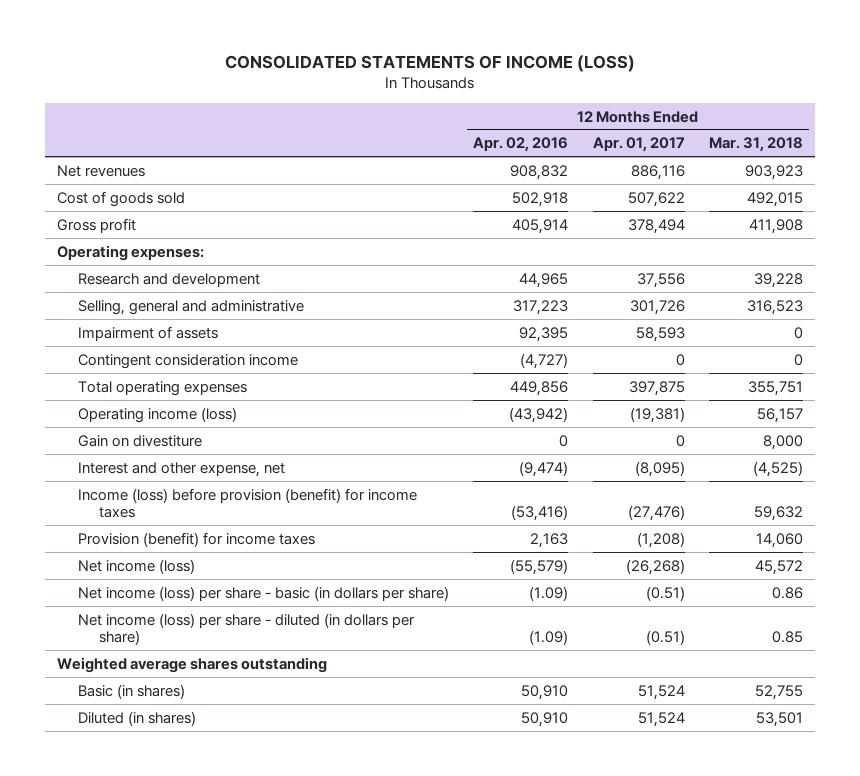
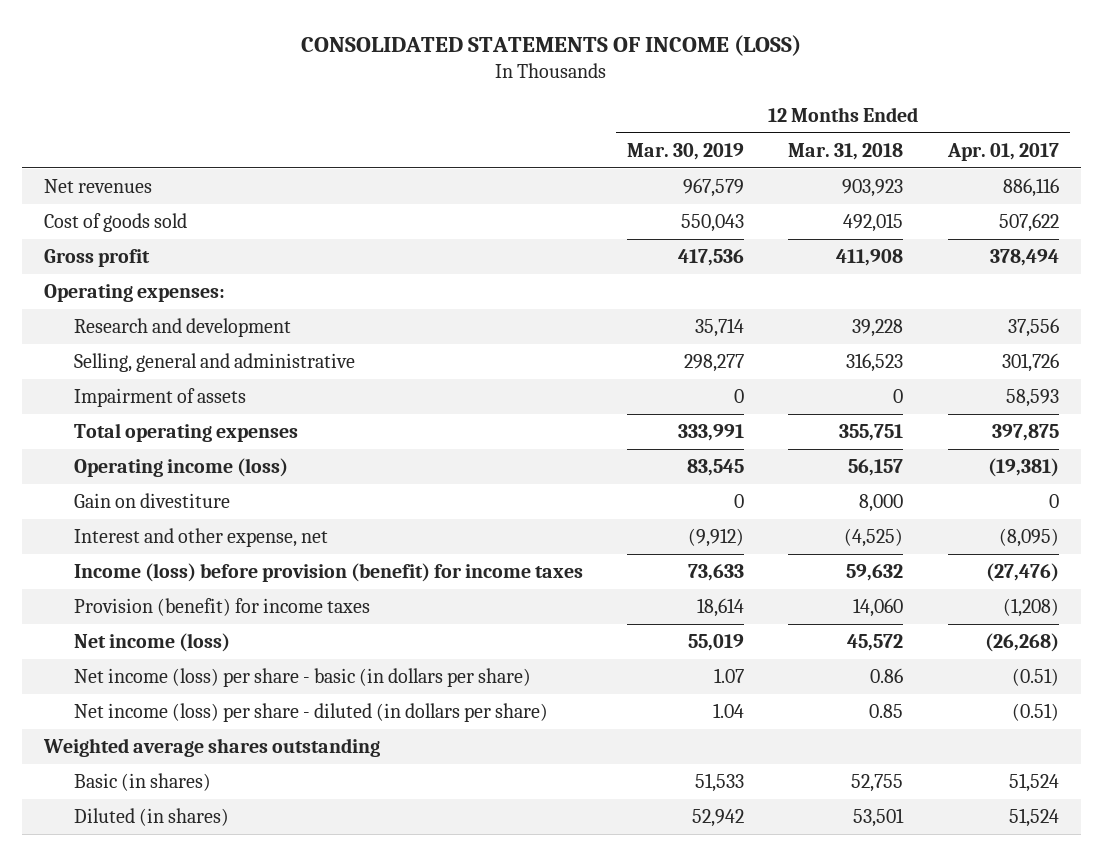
[473,137,569,153] Apr. 02, 2016 -> none
none -> [627,142,745,160] Mar. 30, 2019
[77,353,298,369] Contingent consideration income -> none

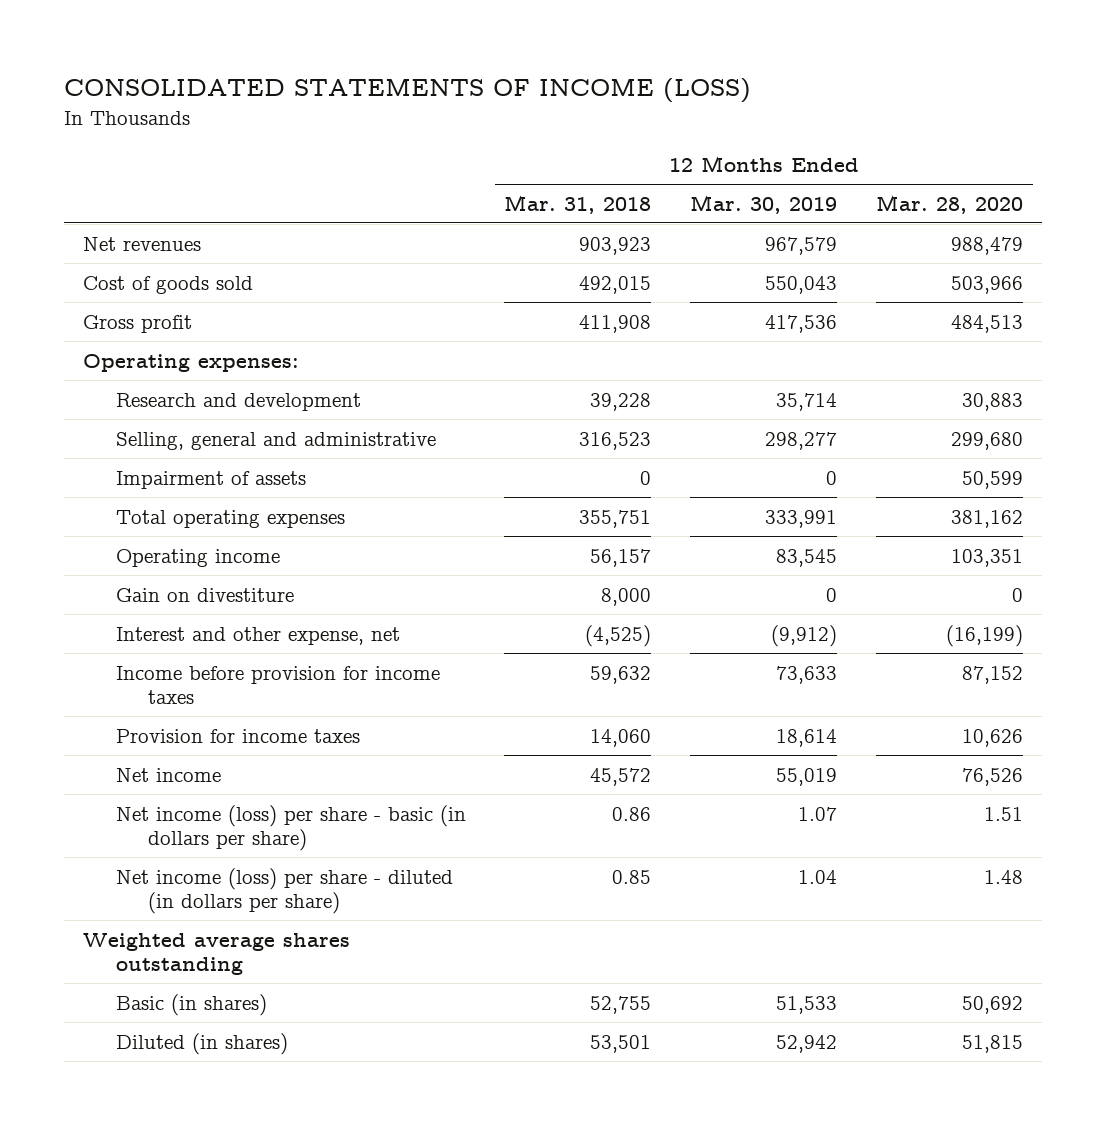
[946,142,1059,161] Apr. 01, 2017 -> none
none -> [875,194,1023,214] Mar. 28, 2020
[74,458,289,478] Operating income (loss) -> [115,548,280,567] Operating income
[74,563,584,583] Income (loss) before provision (benefit) for income taxes -> [115,665,440,704] Income before provision for income taxes
[74,598,371,617] Provision (benefit) for income taxes -> [115,728,360,743] Provision for income taxes
[74,633,231,653] Net income (loss) -> [115,767,221,782] Net income

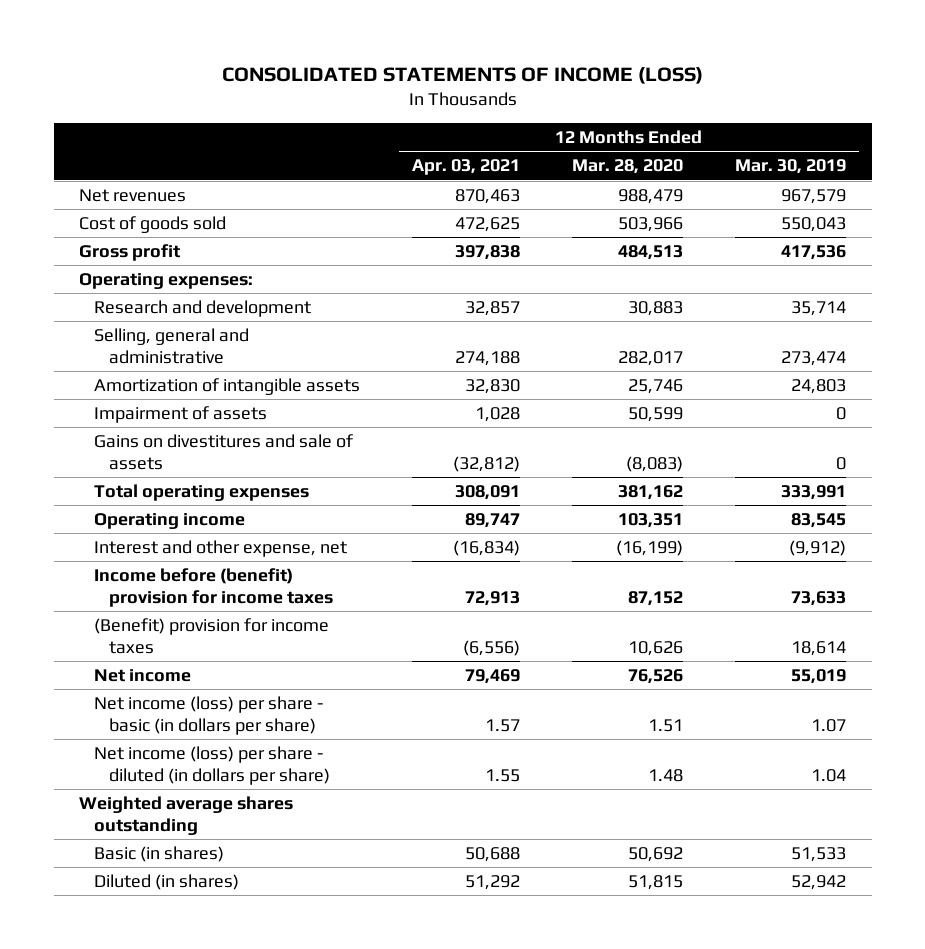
[504,194,652,214] Mar. 31, 2018 -> none
none -> [412,159,521,176] Apr. 03, 2021
[765,431,838,450] 298,277 -> [780,350,846,366] 273,474
[950,431,1023,450] 299,680 -> [617,350,683,366] 282,017
none -> [94,377,361,395] Amortization of intangible assets
none -> [94,433,354,470] Gains on divestitures and sale of assets
[115,587,294,602] Gain on divestiture -> none
[115,665,440,704] Income before provision for income taxes -> [94,567,333,607] Income before (benefit) provision for income taxes
[115,728,360,743] Provision for income taxes -> [94,617,330,654] (Benefit) provision for income taxes

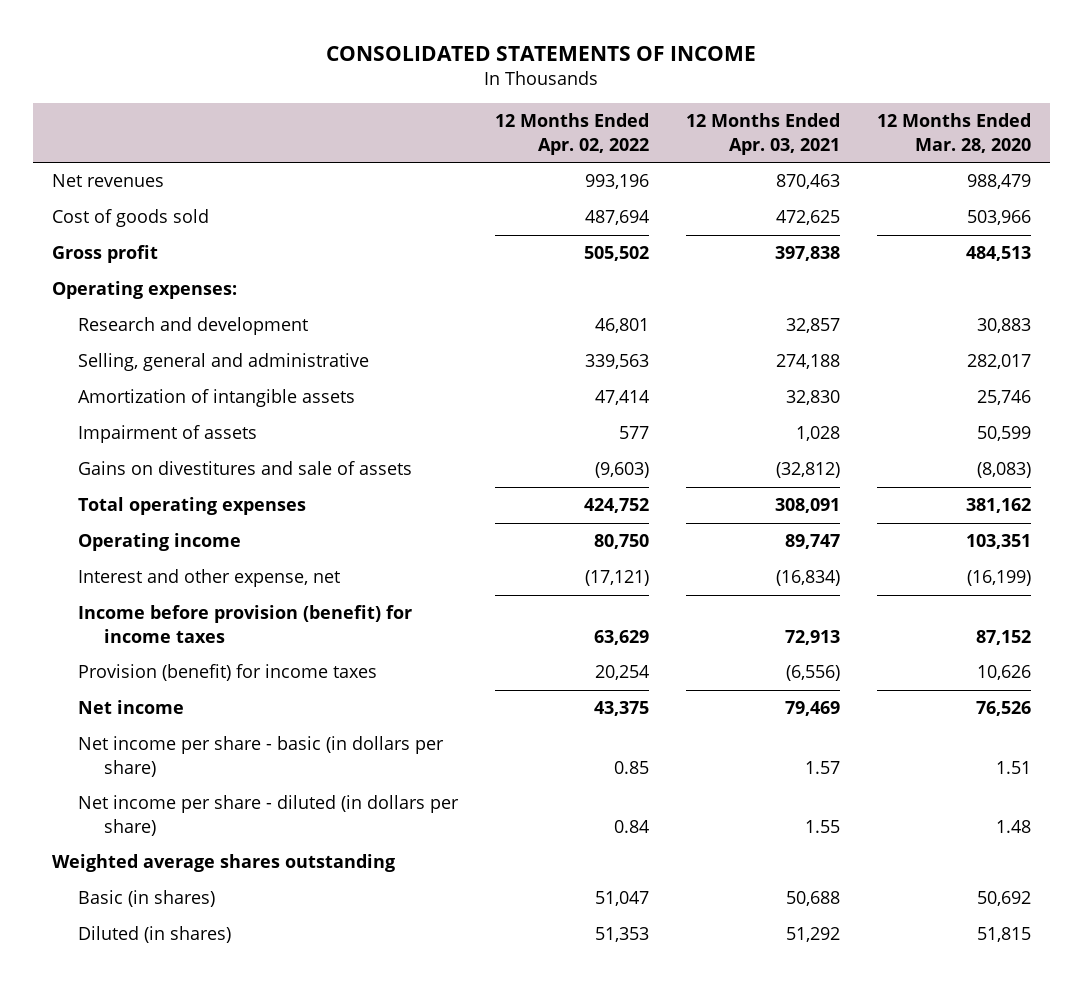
[221,67,703,85] CONSOLIDATED STATEMENTS OF INCOME (LOSS) -> [326,45,757,61] CONSOLIDATED STATEMENTS OF INCOME
[734,159,846,175] Mar. 30, 2019 -> none
none -> [495,113,650,155] 12 Months Ended Apr. 02, 2022
[94,567,333,607] Income before (benefit) provision for income taxes -> [78,605,413,643] Income before provision (benefit) for income taxes
[94,617,330,654] (Benefit) provision for income taxes -> [78,664,378,682] Provision (benefit) for income taxes
[94,695,324,735] Net income (loss) per share - basic (in dollars per share) -> [78,736,445,777] Net income per share - basic (in dollars per share)
[94,745,330,785] Net income (loss) per share - diluted (in dollars per share) -> [78,795,460,836] Net income per share - diluted (in dollars per share)

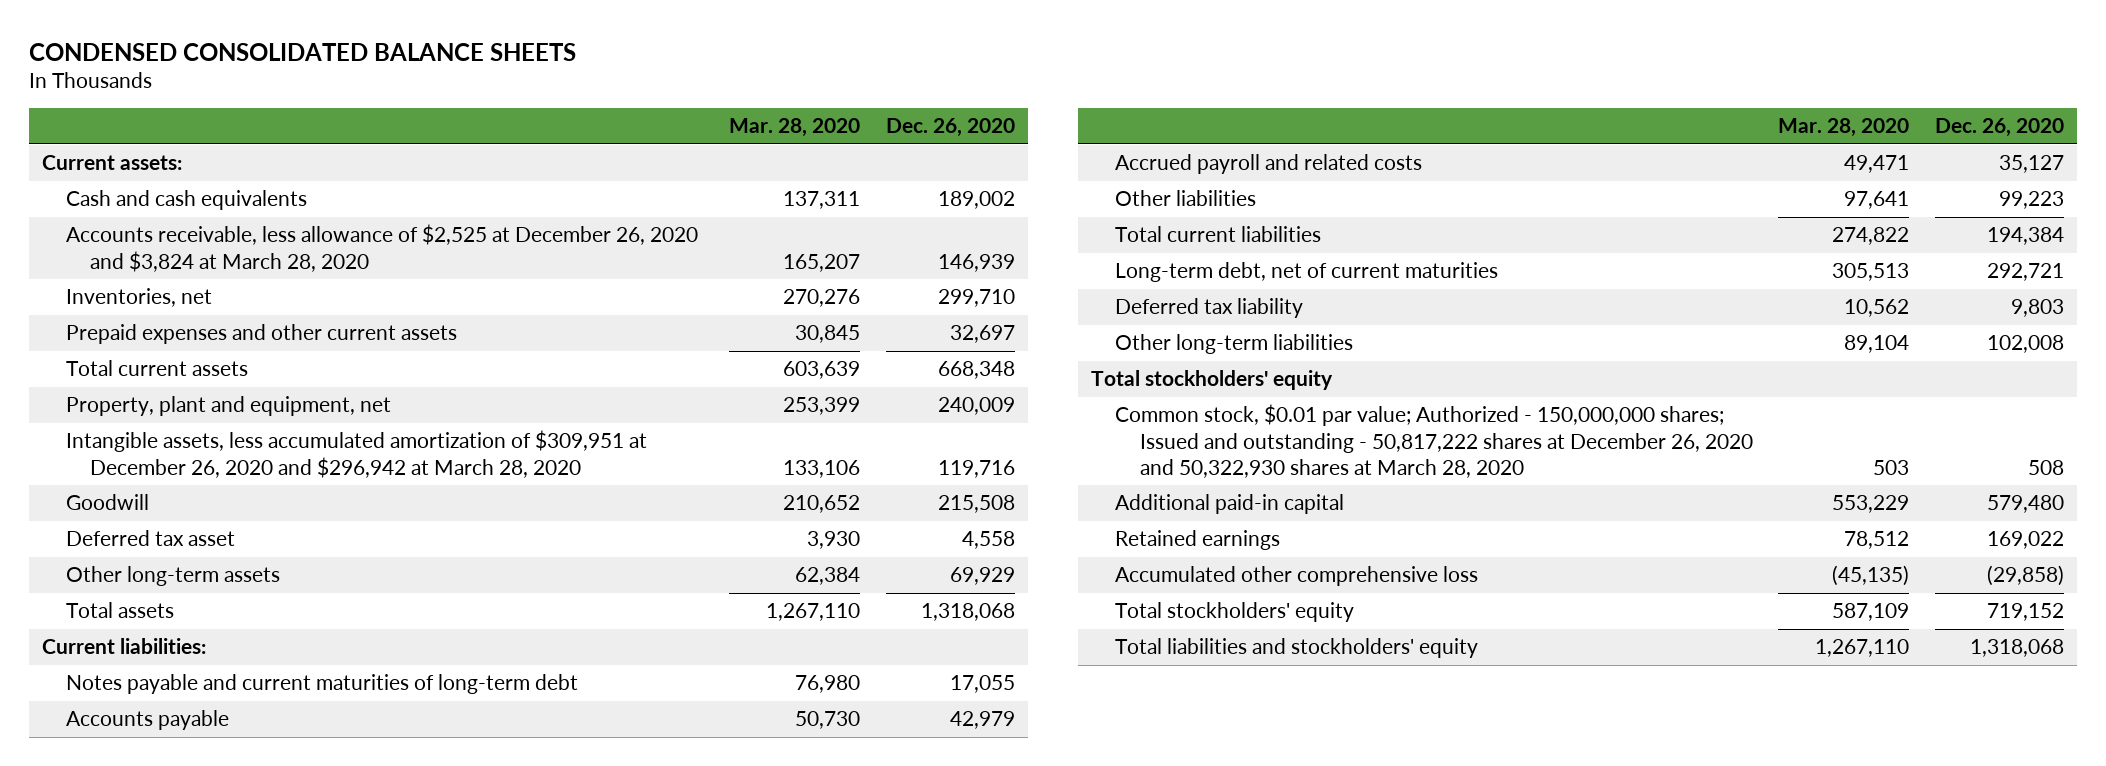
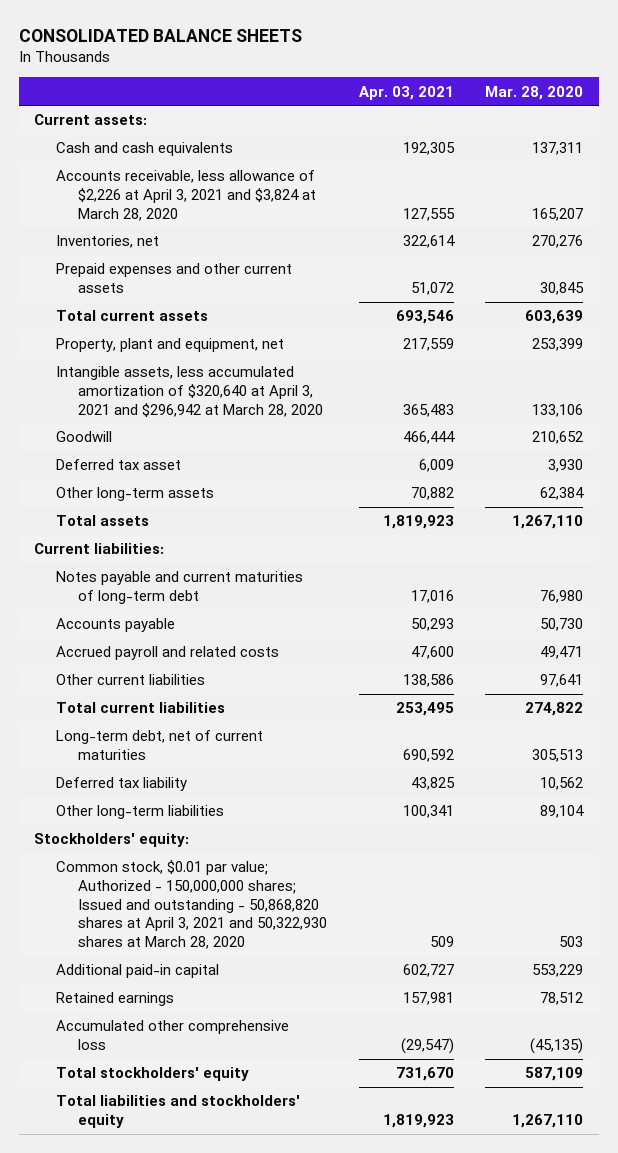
[29,42,577,61] CONDENSED CONSOLIDATED BALANCE SHEETS -> [18,28,302,42] CONSOLIDATED BALANCE SHEETS
[885,118,1015,138] Dec. 26, 2020 -> none
none -> [358,85,454,100] Apr. 03, 2021
[66,224,699,272] Accounts receivable, less allowance of $2,525 at December 26, 2020 and $3,824 at March 28, 2020 -> [56,170,317,221] Accounts receivable, less allowance of $2,226 at April 3, 2021 and $3,824 at March 28, 2020
[66,430,648,478] Intangible assets, less accumulated amortization of $309,951 at December 26, 2020 and $296,942 at March 28, 2020 -> [56,366,324,417] Intangible assets, less accumulated amortization of $320,640 at April 3, 2021 and $296,942 at March 28, 2020
[1115,190,1257,207] Other liabilities -> [56,674,206,686] Other current liabilities
[1091,370,1334,391] Total stockholders' equity -> [34,833,190,848] Stockholders' equity:
[1115,404,1753,478] Common stock, $0.01 par value; Authorized - 150,000,000 shares; Issued and outstanding - 50,817,222 shares at December 26, 2020 and 50,322,930 shares at March 28, 2020 -> [56,860,328,949] Common stock, $0.01 par value; Authorized - 150,000,000 shares; Issued and outstanding - 50,868,820 shares at April 3, 2021 and 50,322,930 shares at March 28, 2020

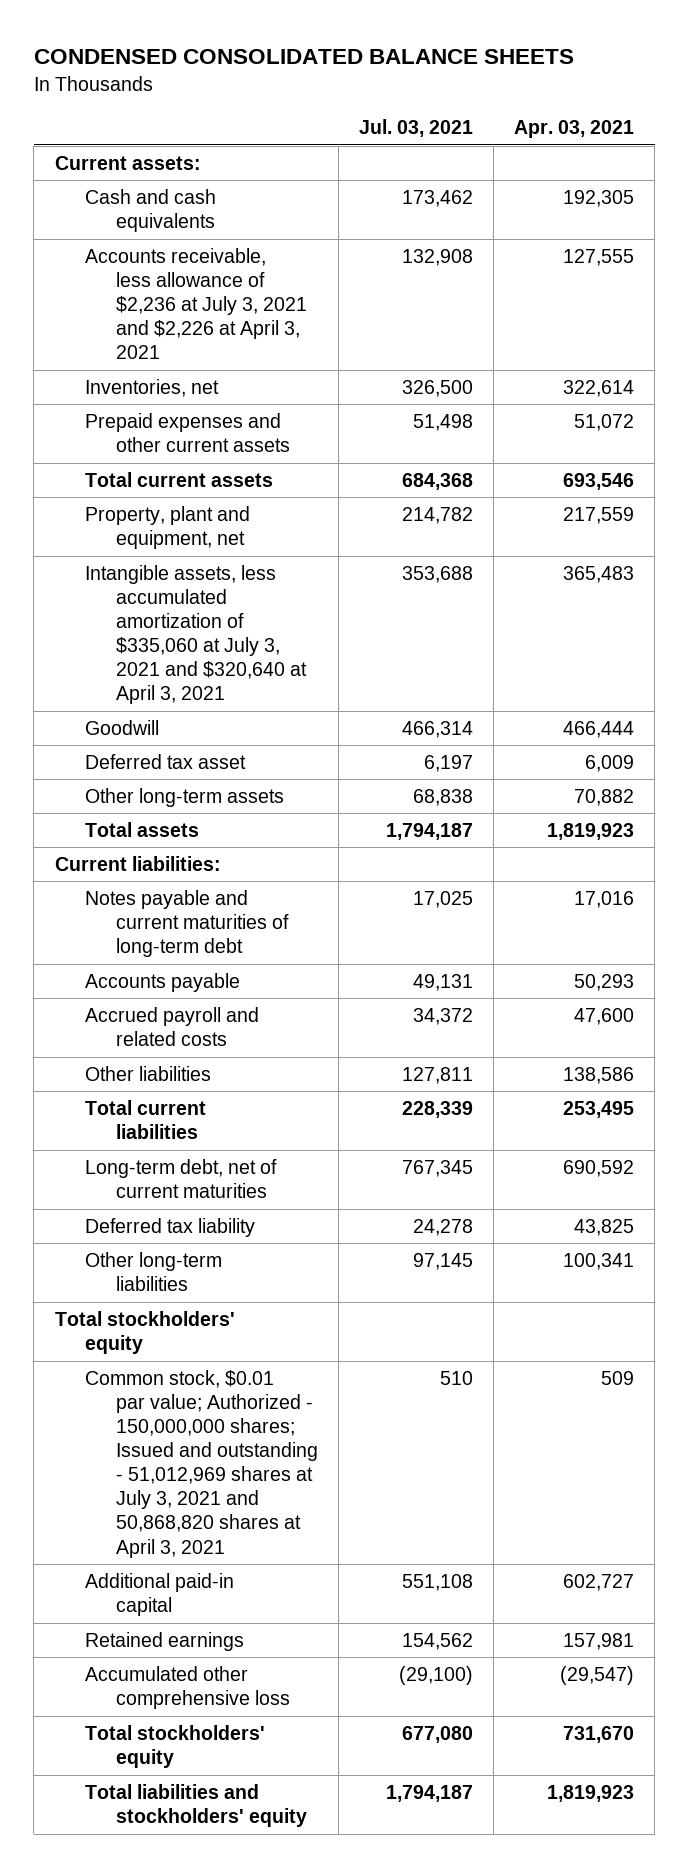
[18,28,302,42] CONSOLIDATED BALANCE SHEETS -> [33,49,574,65] CONDENSED CONSOLIDATED BALANCE SHEETS
[485,85,584,100] Mar. 28, 2020 -> none
none -> [359,119,474,138] Jul. 03, 2021
[56,170,317,221] Accounts receivable, less allowance of $2,226 at April 3, 2021 and $3,824 at March 28, 2020 -> [85,247,307,360] Accounts receivable, less allowance of $2,236 at July 3, 2021 and $2,226 at April 3, 2021
[56,366,324,417] Intangible assets, less accumulated amortization of $320,640 at April 3, 2021 and $296,942 at March 28, 2020 -> [85,564,307,705] Intangible assets, less accumulated amortization of $335,060 at July 3, 2021 and $320,640 at April 3, 2021
[56,674,206,686] Other current liabilities -> [85,1065,212,1081] Other liabilities
[34,833,190,848] Stockholders' equity: -> [54,1310,235,1355] Total stockholders' equity
[56,860,328,949] Common stock, $0.01 par value; Authorized - 150,000,000 shares; Issued and outstanding - 50,868,820 shares at April 3, 2021 and 50,322,930 shares at March 28, 2020 -> [85,1369,318,1558] Common stock, $0.01 par value; Authorized - 150,000,000 shares; Issued and outstanding - 51,012,969 shares at July 3, 2021 and 50,868,820 shares at April 3, 2021

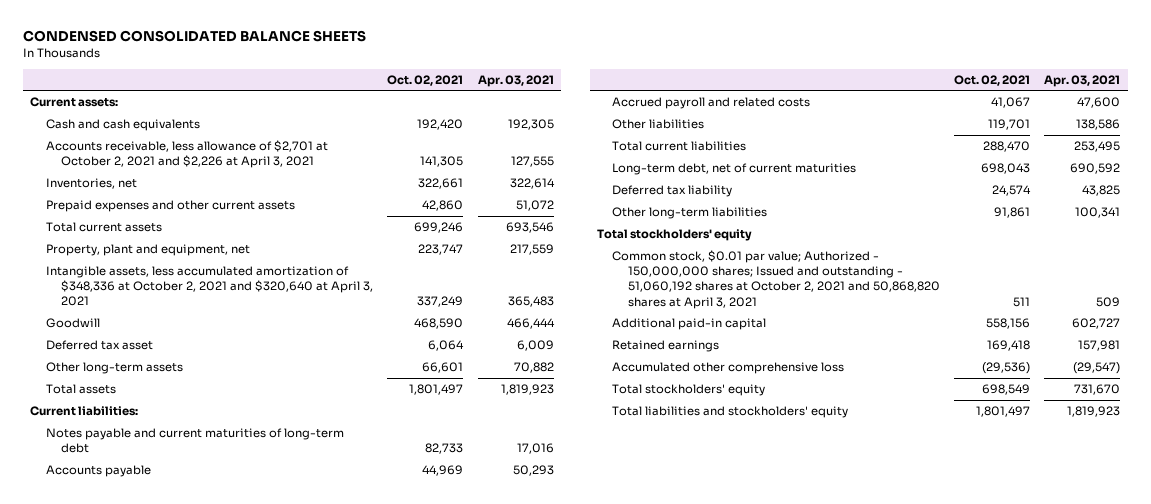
[359,119,474,138] Jul. 03, 2021 -> none
none -> [387,74,464,86] Oct. 02, 2021
[85,247,307,360] Accounts receivable, less allowance of $2,236 at July 3, 2021 and $2,226 at April 3, 2021 -> [45,140,328,169] Accounts receivable, less allowance of $2,701 at October 2, 2021 and $2,226 at April 3, 2021
[85,564,307,705] Intangible assets, less accumulated amortization of $335,060 at July 3, 2021 and $320,640 at April 3, 2021 -> [45,266,374,307] Intangible assets, less accumulated amortization of $348,336 at October 2, 2021 and $320,640 at April 3, 2021
[85,1369,318,1558] Common stock, $0.01 par value; Authorized - 150,000,000 shares; Issued and outstanding - 51,012,969 shares at July 3, 2021 and 50,868,820 shares at April 3, 2021 -> [612,250,940,309] Common stock, $0.01 par value; Authorized - 150,000,000 shares; Issued and outstanding - 51,060,192 shares at October 2, 2021 and 50,868,820 shares at April 3, 2021

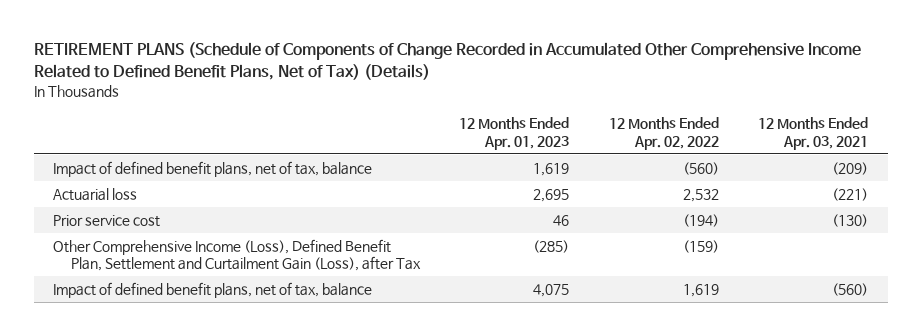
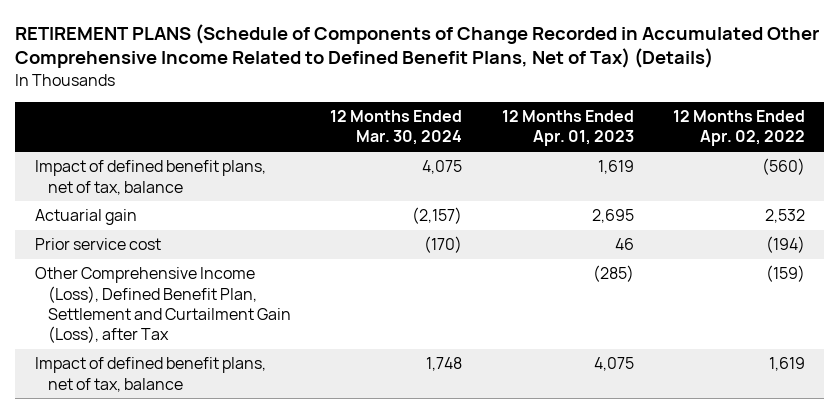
[758,117,869,150] 12 Months Ended Apr. 03, 2021 -> none
none -> [330,110,463,146] 12 Months Ended Mar. 30, 2024
[53,188,138,202] Actuarial loss -> [34,209,137,226] Actuarial gain

